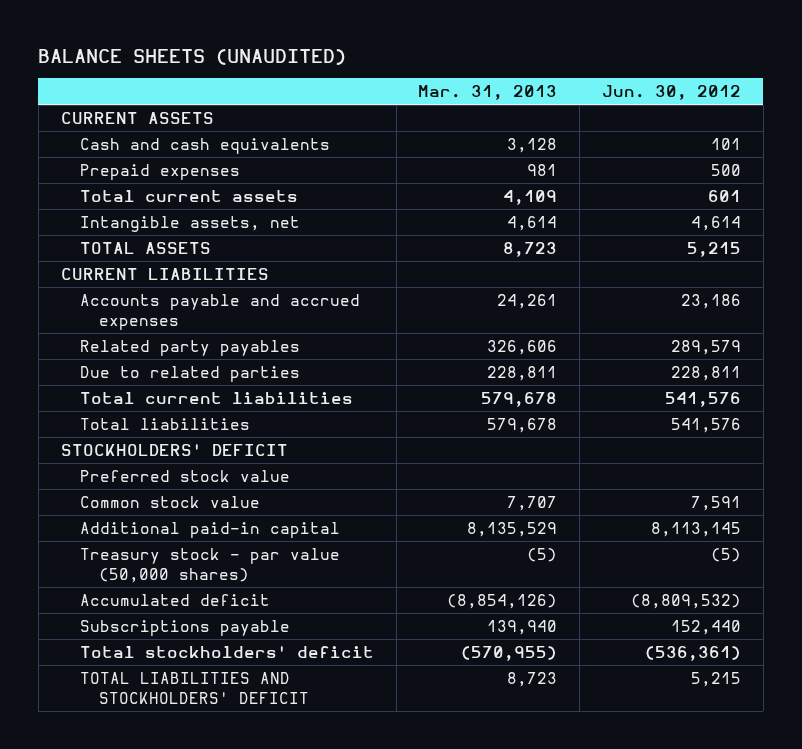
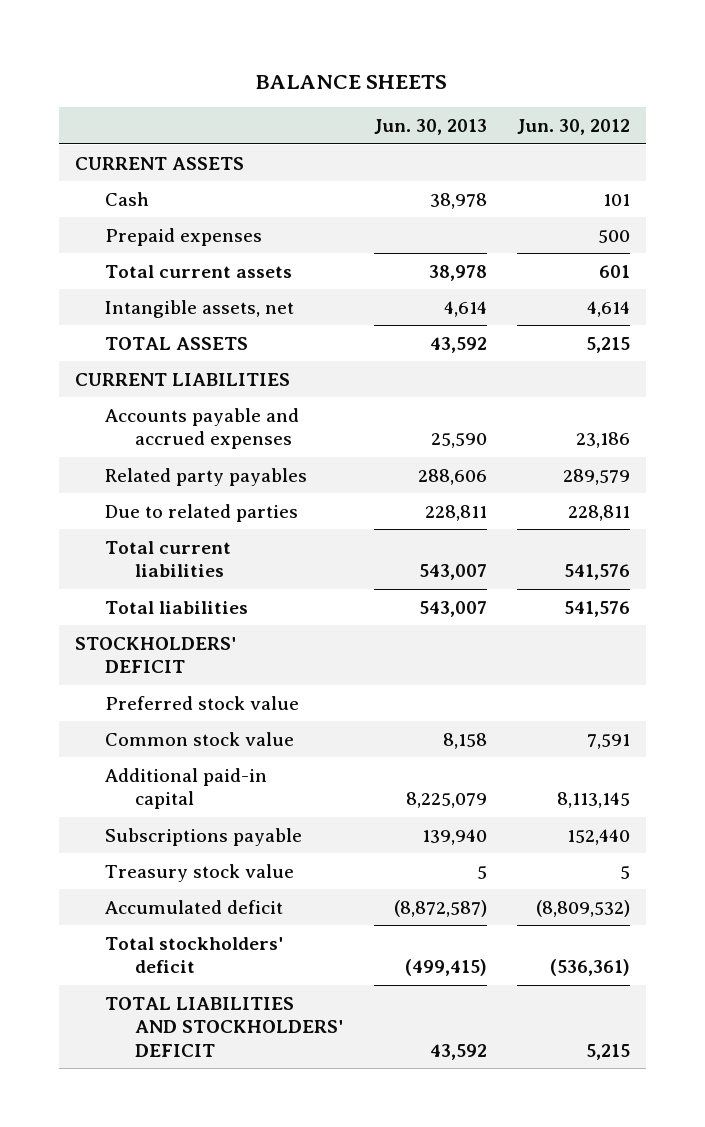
[38,48,347,65] BALANCE SHEETS (UNAUDITED) -> [256,74,448,89] BALANCE SHEETS
[418,85,558,101] Mar. 31, 2013 -> none
none -> [373,119,487,136] Jun. 30, 2013
[79,138,330,155] Cash and cash equivalents -> none
none -> [104,191,149,206] Cash
[79,548,340,583] Treasury stock - par value (50,000 shares) -> none
none -> [104,863,294,882] Treasury stock value
[79,594,270,607] Accumulated deficit -> [104,899,283,914] Accumulated deficit

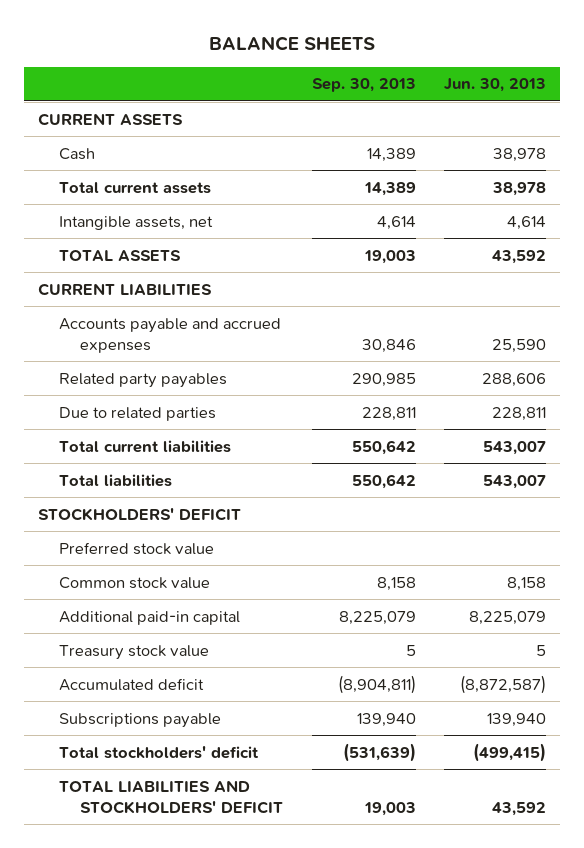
[517,119,631,136] Jun. 30, 2012 -> none
none -> [311,78,416,93] Sep. 30, 2013
[104,227,262,246] Prepaid expenses -> none
[104,827,302,846] Subscriptions payable -> [59,712,222,728] Subscriptions payable

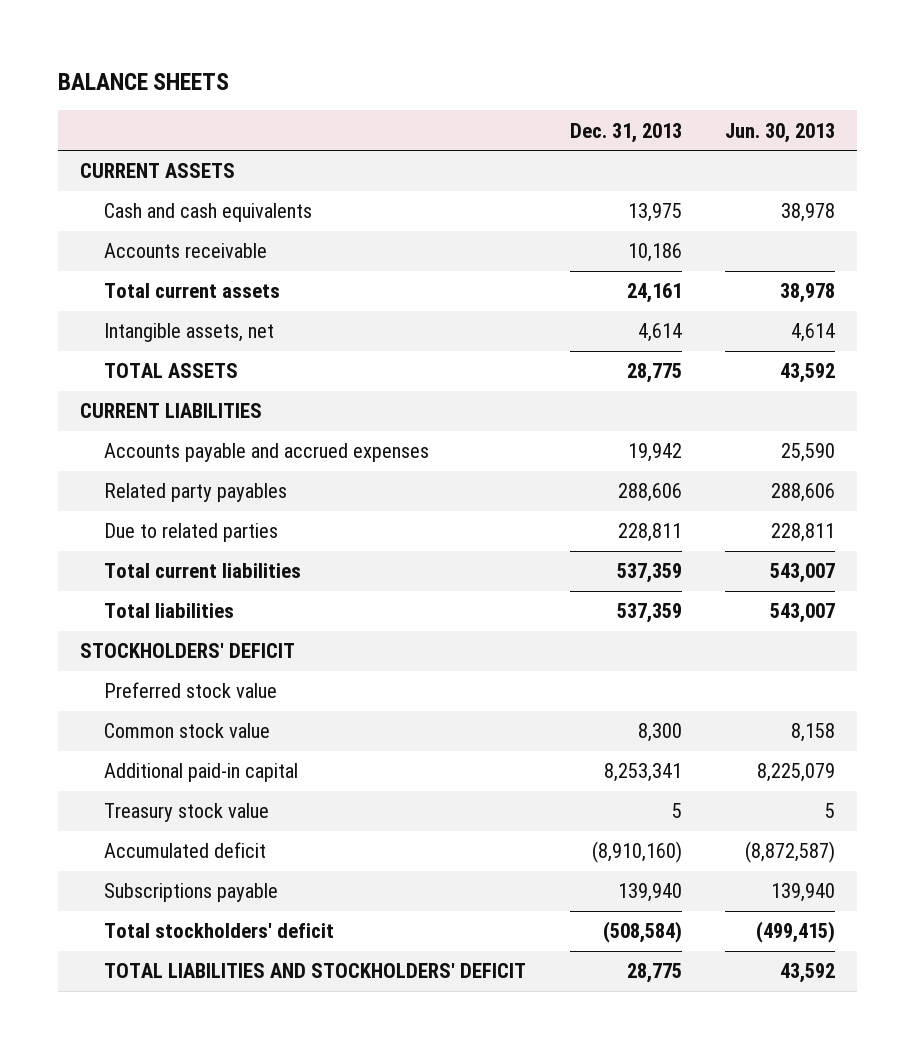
[311,78,416,93] Sep. 30, 2013 -> none
none -> [569,122,682,143] Dec. 31, 2013
[59,147,96,160] Cash -> [104,203,313,223] Cash and cash equivalents
none -> [104,243,268,259] Accounts receivable

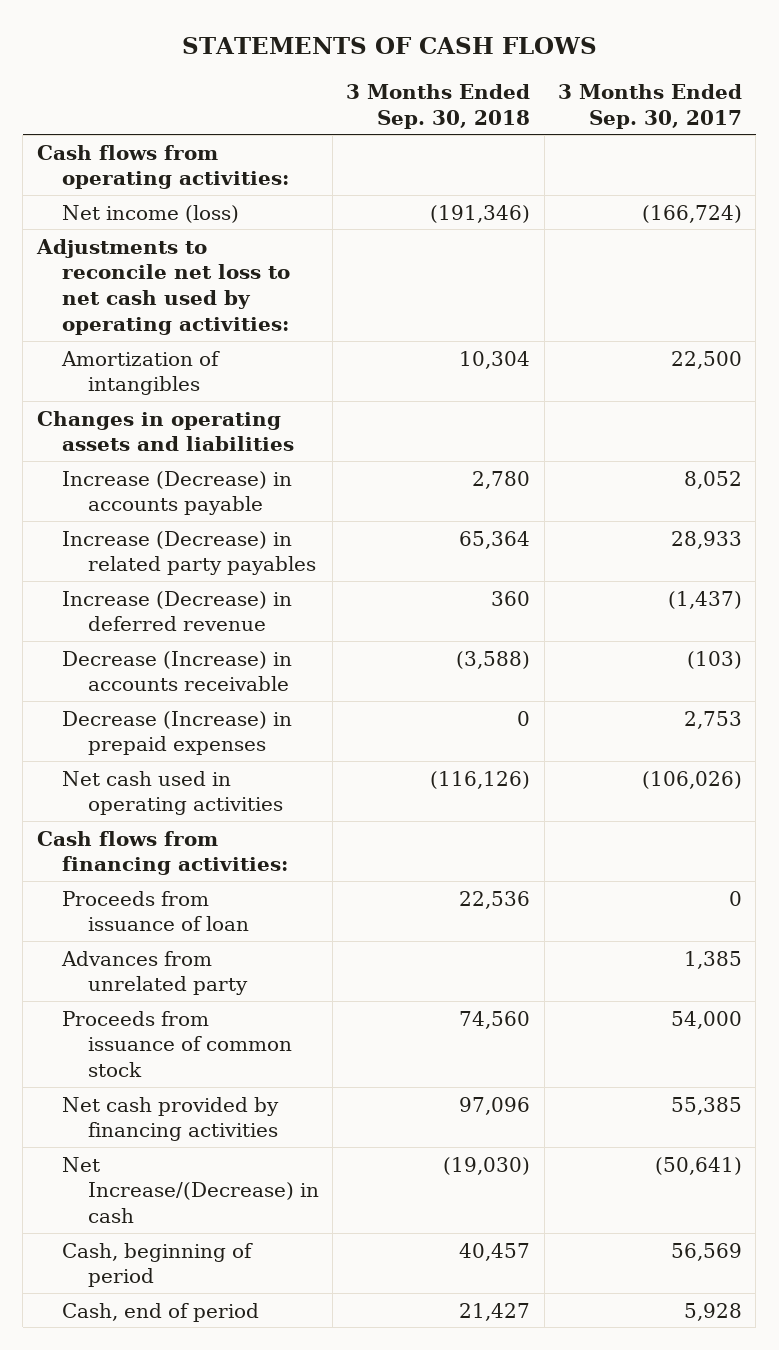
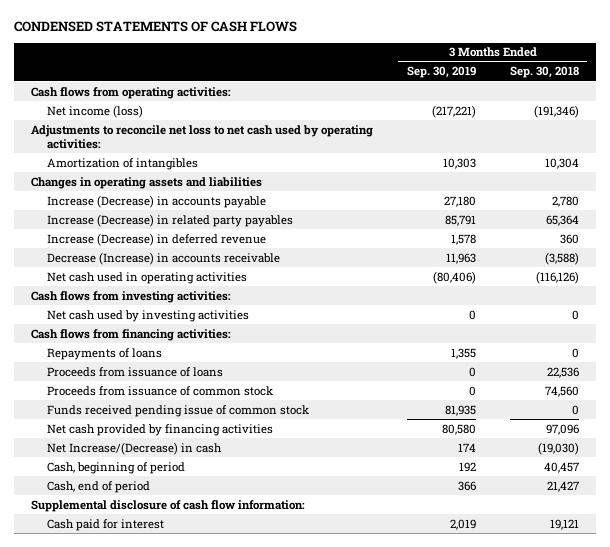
[182,37,598,55] STATEMENTS OF CASH FLOWS -> [13,21,297,33] CONDENSED STATEMENTS OF CASH FLOWS
[558,83,743,129] 3 Months Ended Sep. 30, 2017 -> none
none -> [406,66,476,79] Sep. 30, 2019
[62,710,293,756] Decrease (Increase) in prepaid expenses -> none
none -> [30,290,231,303] Cash flows from investing activities:
none -> [46,309,249,322] Net cash used by investing activities
[61,950,248,996] Advances from unrelated party -> none
none -> [46,347,162,360] Repayments of loans
[62,890,249,932] Proceeds from issuance of loan -> [46,366,223,377] Proceeds from issuance of loans
none -> [46,404,309,417] Funds received pending issue of common stock
none -> [30,499,305,512] Supplemental disclosure of cash flow information:
none -> [46,518,164,531] Cash paid for interest

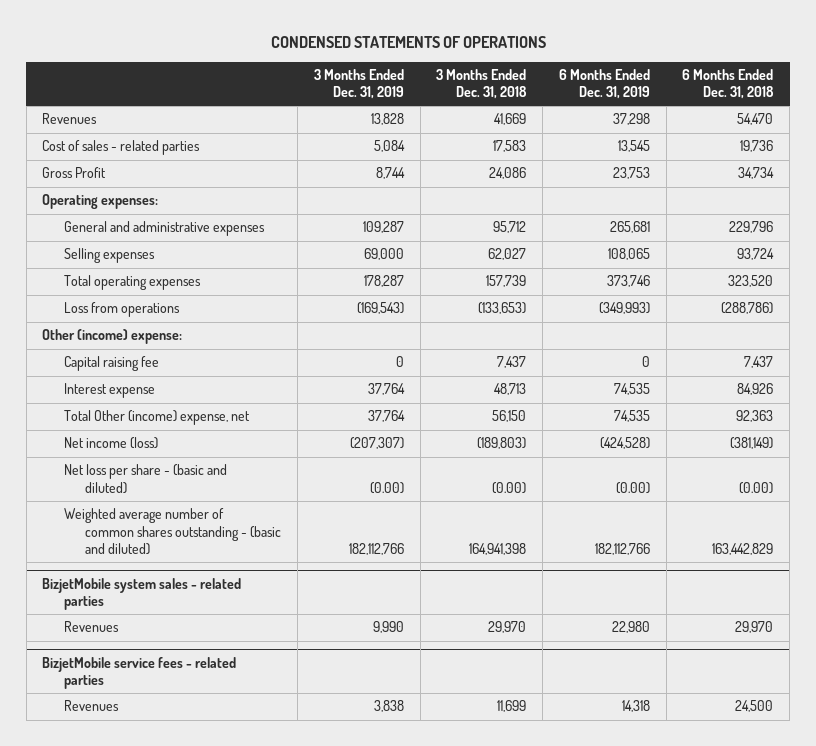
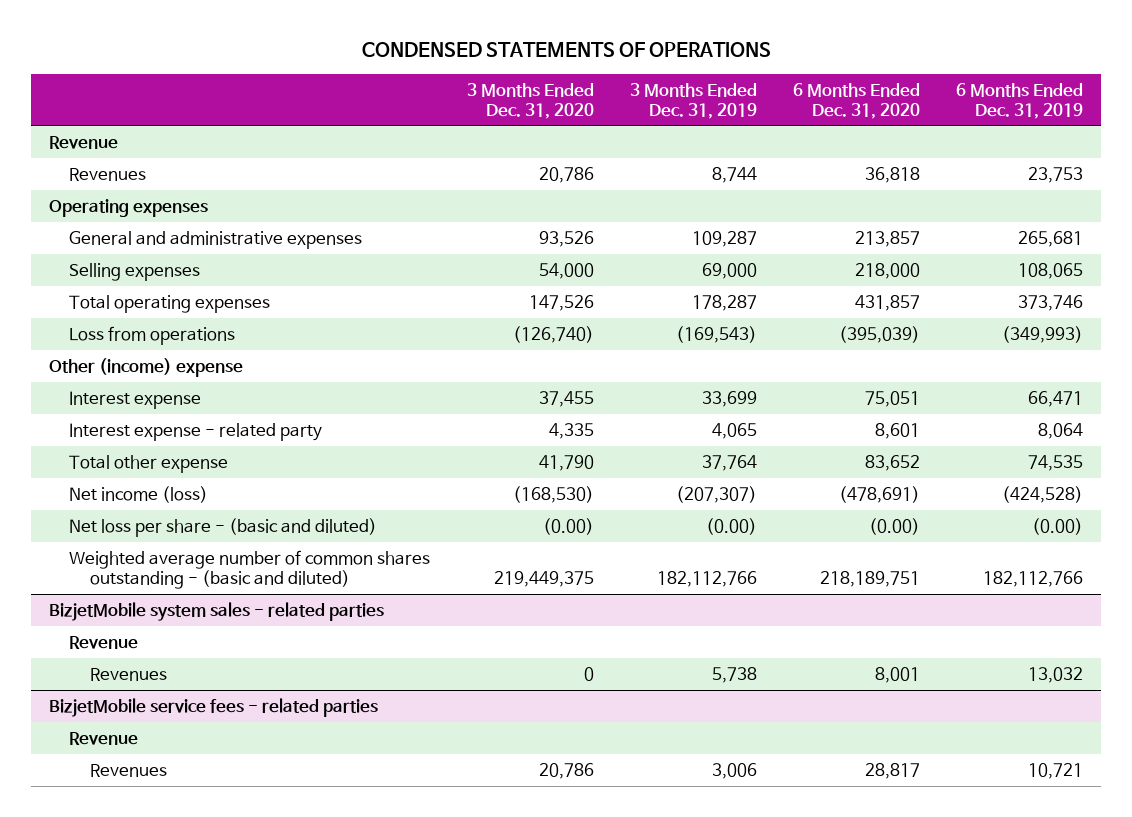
[436,69,528,100] 3 Months Ended Dec. 31, 2018 -> none
[682,69,775,100] 6 Months Ended Dec. 31, 2018 -> none
none -> [466,82,594,119] 3 Months Ended Dec. 31, 2020
none -> [792,82,920,119] 6 Months Ended Dec. 31, 2020
[42,140,201,156] Cost of sales - related parties -> none
[42,167,107,179] Gross Profit -> none
none -> [48,135,118,149] Revenue
[370,113,404,126] 13,828 -> [711,166,757,183] 8,744
[612,113,650,126] 37,298 -> [1028,166,1084,183] 23,753
[42,194,159,210] Operating expenses: -> [48,198,208,217] Operating expenses
[63,356,159,372] Capital raising fee -> none
[42,329,183,345] Other (income) expense: -> [48,357,243,377] Other (income) expense
[367,383,405,396] 37,764 -> [701,390,757,407] 33,699
[613,383,650,396] 74,535 -> [1028,390,1084,407] 66,471
none -> [69,422,323,441] Interest expense - related party
[63,410,250,426] Total Other (income) expense, net -> [69,454,229,473] Total other expense
none -> [69,635,139,649] Revenue
[372,621,404,634] 9,990 -> [711,666,757,683] 5,738
[611,621,650,634] 22,980 -> [1028,666,1084,683] 13,032
none -> [69,731,139,745] Revenue
[373,700,404,713] 3,838 -> [711,762,757,779] 3,006
[621,700,650,713] 14,318 -> [1028,762,1084,779] 10,721

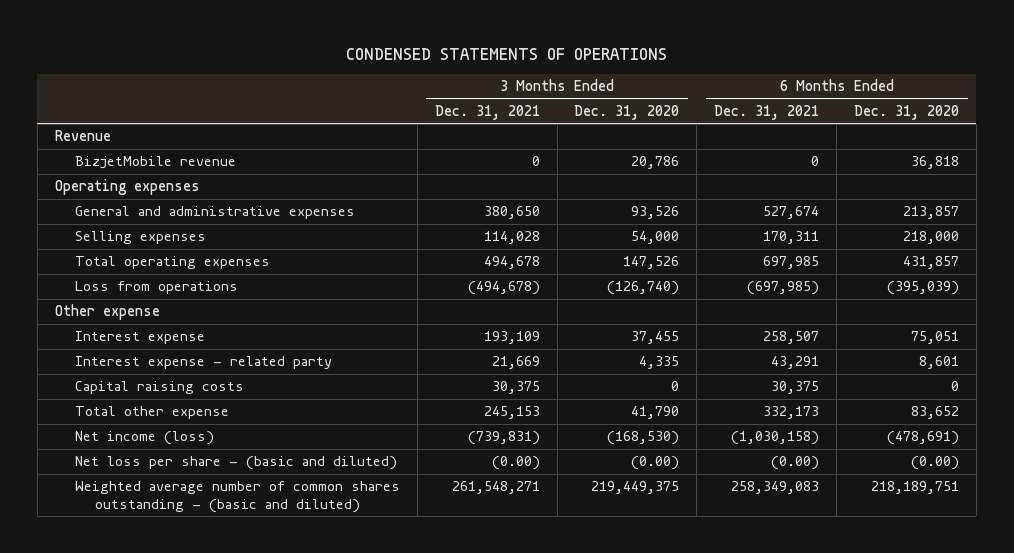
[629,82,757,119] 3 Months Ended Dec. 31, 2019 -> none
[956,82,1084,119] 6 Months Ended Dec. 31, 2019 -> none
none -> [434,104,540,120] Dec. 31, 2021
none -> [714,104,820,120] Dec. 31, 2021
[69,167,147,181] Revenues -> [74,156,236,170] BizjetMobile revenue
[48,357,243,377] Other (income) expense -> [54,304,160,321] Other expense
none -> [74,381,244,395] Capital raising costs
[48,601,384,621] BizjetMobile system sales - related parties -> none
[69,635,139,649] Revenue -> none
[89,667,167,681] Revenues -> none
[48,697,378,717] BizjetMobile service fees - related parties -> none
[69,731,139,745] Revenue -> none
[89,763,167,777] Revenues -> none

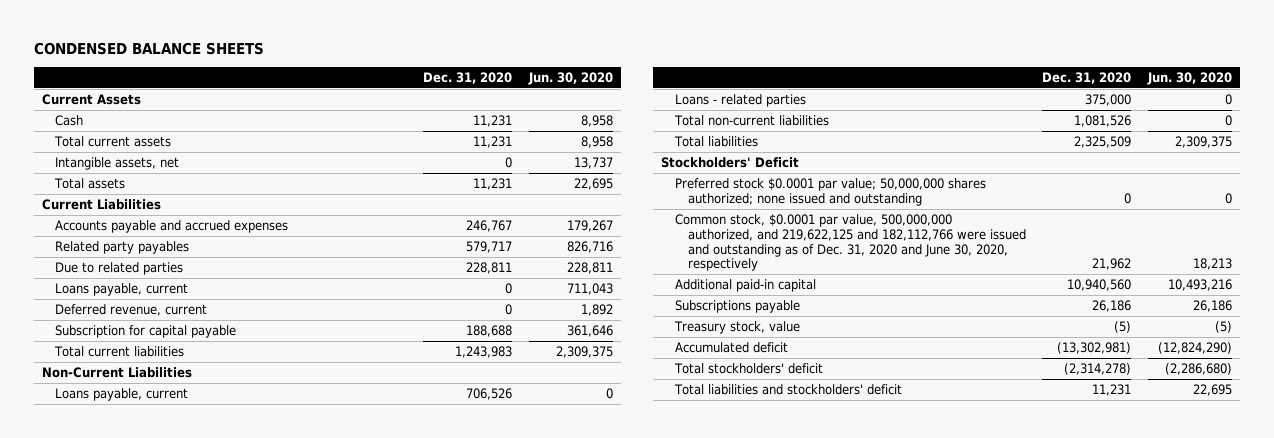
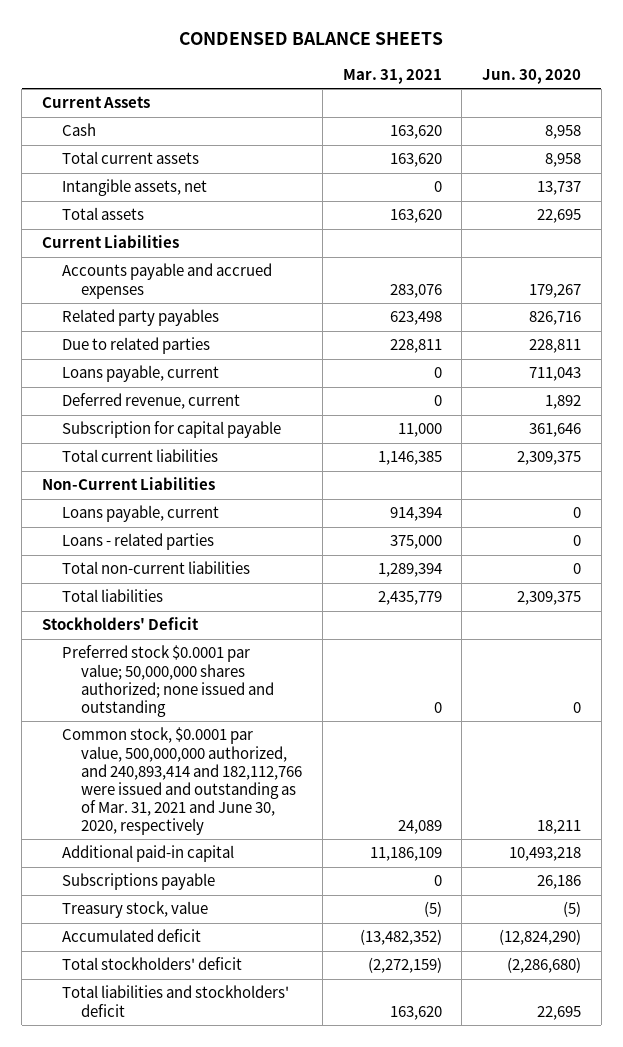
[423,71,513,84] Dec. 31, 2020 -> none
none -> [342,68,442,84] Mar. 31, 2021
[674,214,1026,272] Common stock, $0.0001 par value, 500,000,000 authorized, and 219,622,125 and 182,112,766 were issued and outstanding as of Dec. 31, 2020 and June 30, 2020, respectively -> [61,727,303,836] Common stock, $0.0001 par value, 500,000,000 authorized, and 240,893,414 and 182,112,766 were issued and outstanding as of Mar. 31, 2021 and June 30, 2020, respectively
[1192,258,1232,271] 18,213 -> [536,820,581,835] 18,211
[1167,279,1232,292] 10,493,216 -> [508,847,581,862] 10,493,218

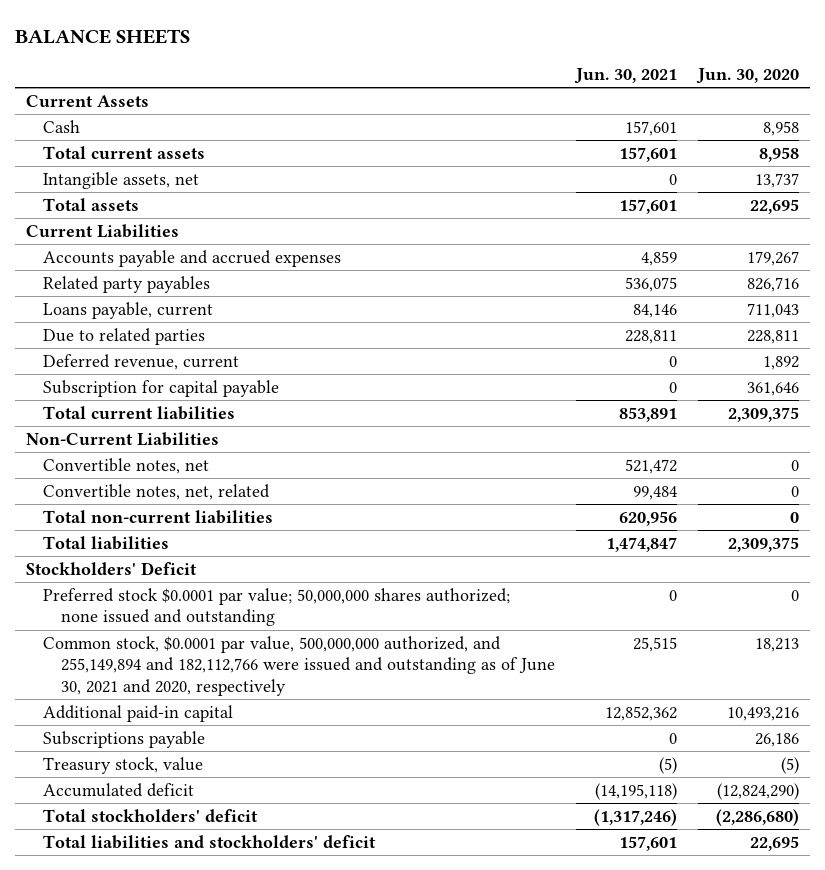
[179,32,444,46] CONDENSED BALANCE SHEETS -> [14,28,190,44] BALANCE SHEETS
[342,68,442,84] Mar. 31, 2021 -> none
none -> [573,68,677,85] Jun. 30, 2021
[61,337,210,355] Due to related parties -> [43,328,206,346] Due to related parties
[61,505,219,523] Loans payable, current -> none
[61,533,214,551] Loans - related parties -> none
none -> [43,458,210,475] Convertible notes, net
none -> [43,484,271,501] Convertible notes, net, related
[61,727,303,836] Common stock, $0.0001 par value, 500,000,000 authorized, and 240,893,414 and 182,112,766 were issued and outstanding as of Mar. 31, 2021 and June 30, 2020, respectively -> [43,636,555,696] Common stock, $0.0001 par value, 500,000,000 authorized, and 255,149,894 and 182,112,766 were issued and outstanding as of June 30, 2021 and 2020, respectively
[536,820,581,835] 18,211 -> [755,638,800,653] 18,213
[508,847,581,862] 10,493,218 -> [727,707,800,722] 10,493,216

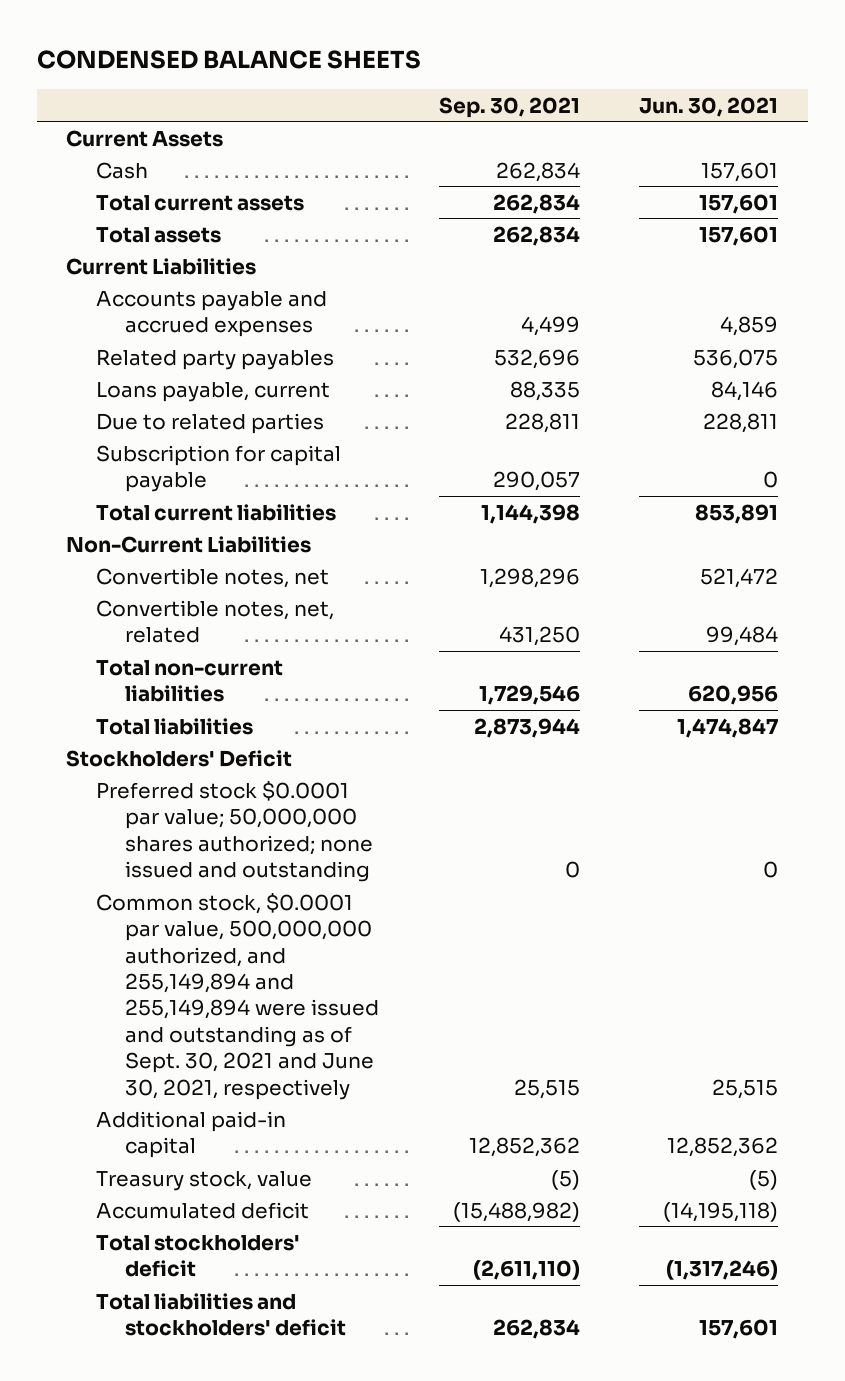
[14,28,190,44] BALANCE SHEETS -> [36,50,421,70] CONDENSED BALANCE SHEETS
[696,68,800,85] Jun. 30, 2020 -> none
none -> [438,96,580,118] Sep. 30, 2021
[43,172,200,190] Intangible assets, net -> none
[43,354,240,371] Deferred revenue, current -> none
[43,636,555,696] Common stock, $0.0001 par value, 500,000,000 authorized, and 255,149,894 and 182,112,766 were issued and outstanding as of June 30, 2021 and 2020, respectively -> [95,892,379,1100] Common stock, $0.0001 par value, 500,000,000 authorized, and 255,149,894 and 255,149,894 were issued and outstanding as of Sept. 30, 2021 and June 30, 2021, respectively
[43,731,206,749] Subscriptions payable -> none

